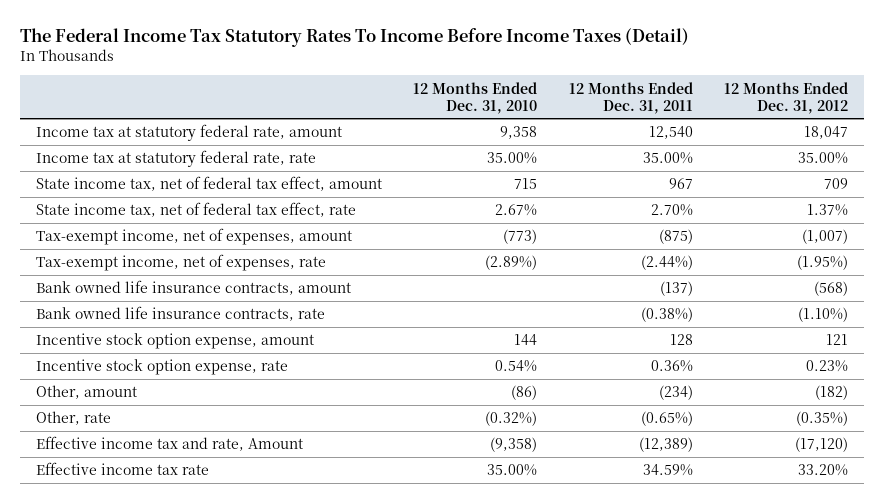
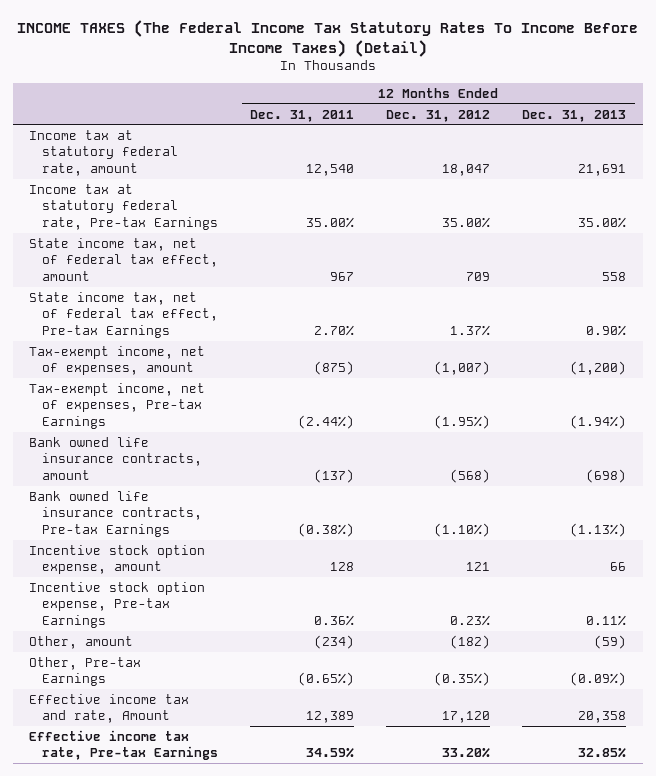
[19,27,689,47] The Federal Income Tax Statutory Rates To Income Before Income Taxes (Detail) -> [16,20,638,58] INCOME TAXES (The Federal Income Tax Statutory Rates To Income Before Income Taxes) (Detail)
[413,81,538,114] 12 Months Ended Dec. 31, 2010 -> none
none -> [522,109,627,122] Dec. 31, 2013
[35,150,316,168] Income tax at statutory federal rate, rate -> [29,183,219,230] Income tax at statutory federal rate, Pre-tax Earnings
[35,202,356,218] State income tax, net of federal tax effect, rate -> [29,291,219,338] State income tax, net of federal tax effect, Pre-tax Earnings
[35,254,326,272] Tax-exempt income, net of expenses, rate -> [29,382,206,429] Tax-exempt income, net of expenses, Pre-tax Earnings
[35,306,325,322] Bank owned life insurance contracts, rate -> [29,490,203,537] Bank owned life insurance contracts, Pre-tax Earnings
[35,359,288,376] Incentive stock option expense, rate -> [29,581,206,628] Incentive stock option expense, Pre-tax Earnings
[35,411,111,426] Other, rate -> [29,656,142,687] Other, Pre-tax Earnings
[638,437,693,453] (12,389) -> [306,711,355,724] 12,389
[795,437,849,453] (17,120) -> [442,711,491,724] 17,120
[35,462,209,476] Effective income tax rate -> [29,729,219,761] Effective income tax rate, Pre-tax Earnings

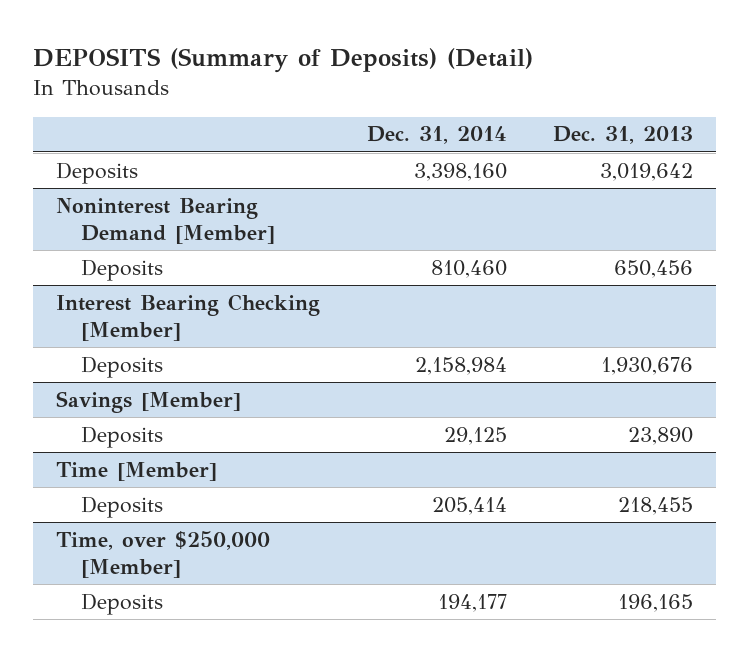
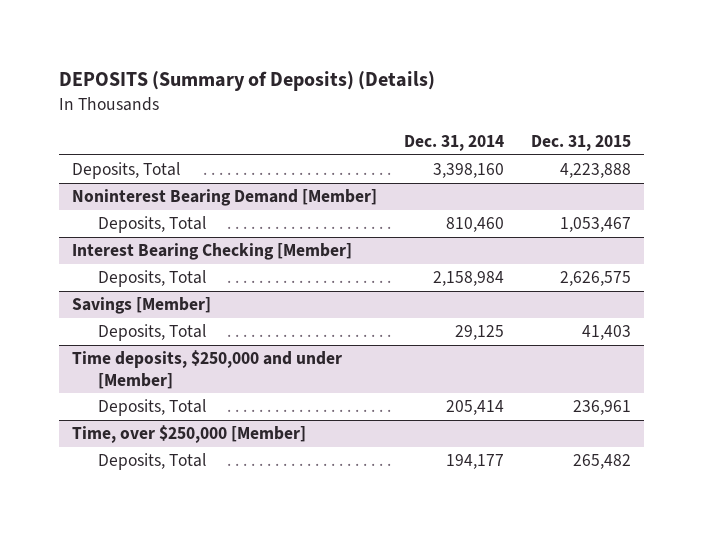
[32,48,533,74] DEPOSITS (Summary of Deposits) (Detail) -> [59,71,436,92] DEPOSITS (Summary of Deposits) (Details)
[553,126,694,145] Dec. 31, 2013 -> none
none -> [531,134,632,151] Dec. 31, 2015
[56,161,139,184] Deposits -> [72,162,181,180] Deposits, Total
[81,258,164,281] Deposits -> [98,216,207,234] Deposits, Total
[81,355,164,378] Deposits -> [98,270,207,288] Deposits, Total
[81,425,164,448] Deposits -> [98,324,207,342] Deposits, Total
[56,461,218,481] Time [Member] -> [72,350,343,389] Time deposits, $250,000 and under [Member]
[81,495,164,518] Deposits -> [98,399,207,417] Deposits, Total
[81,592,164,615] Deposits -> [98,453,207,471] Deposits, Total

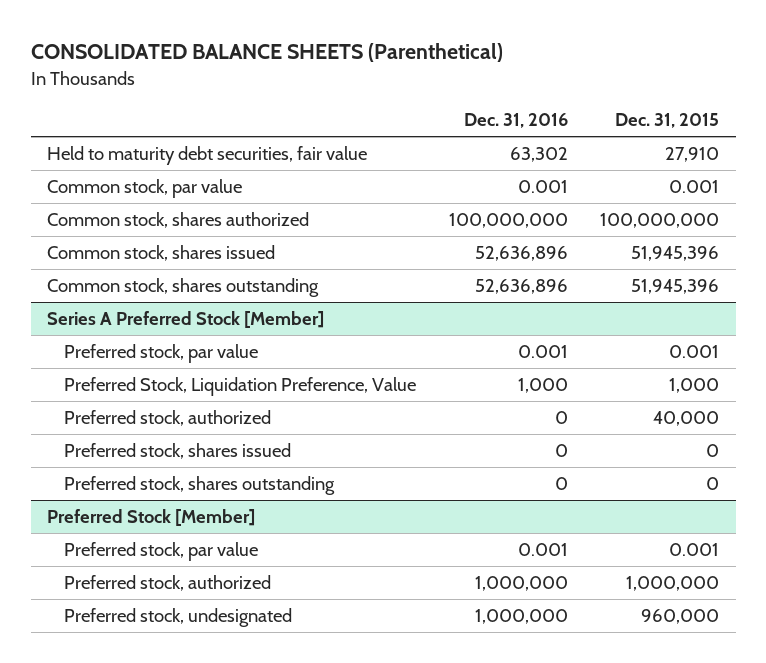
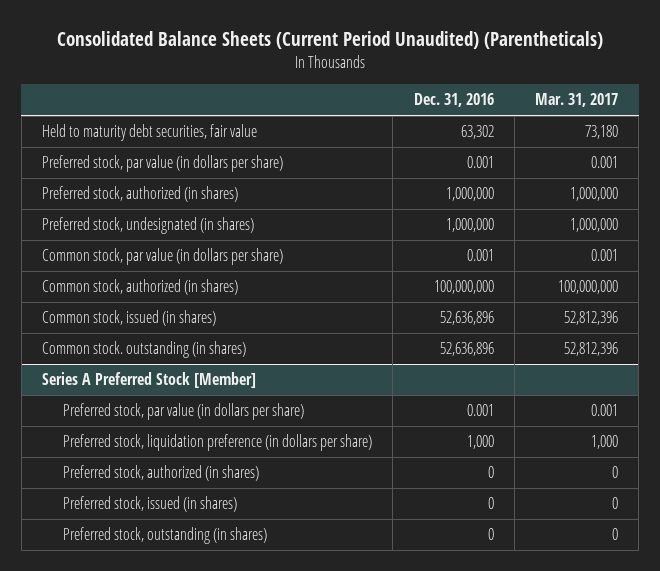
[30,43,503,63] CONSOLIDATED BALANCE SHEETS (Parenthetical) -> [57,31,604,50] Consolidated Balance Sheets (Current Period Unaudited) (Parentheticals)
[615,113,720,129] Dec. 31, 2015 -> none
none -> [534,93,618,108] Mar. 31, 2017
none -> [42,155,284,173] Preferred stock, par value (in dollars per share)
none -> [42,186,239,203] Preferred stock, authorized (in shares)
none -> [42,217,255,235] Preferred stock, undesignated (in shares)
[46,178,242,198] Common stock, par value -> [42,248,284,266] Common stock, par value (in dollars per share)
[46,211,309,228] Common stock, shares authorized -> [42,279,239,296] Common stock, authorized (in shares)
[46,244,275,261] Common stock, shares issued -> [42,310,217,327] Common stock, issued (in shares)
[46,277,319,297] Common stock, shares outstanding -> [42,341,247,359] Common stock. outstanding (in shares)
[64,376,417,396] Preferred Stock, Liquidation Preference, Value -> none
[46,508,255,526] Preferred Stock [Member] -> none
[64,541,259,561] Preferred stock, par value -> none
[64,574,272,591] Preferred stock, authorized -> none
[64,607,293,627] Preferred stock, undesignated -> none
[64,343,259,363] Preferred stock, par value -> [63,403,305,421] Preferred stock, par value (in dollars per share)
none -> [63,434,373,452] Preferred stock, liquidation preference (in dollars per share)
[64,409,272,426] Preferred stock, authorized -> [63,465,260,482] Preferred stock, authorized (in shares)
[64,442,292,459] Preferred stock, shares issued -> [63,496,238,513] Preferred stock, issued (in shares)
[64,475,336,495] Preferred stock, shares outstanding -> [63,527,268,545] Preferred stock, outstanding (in shares)

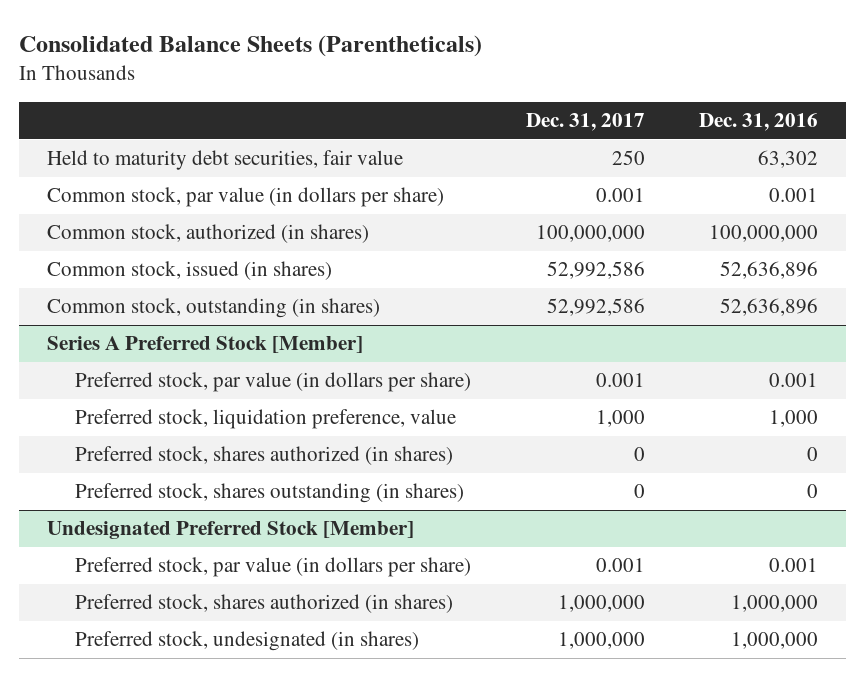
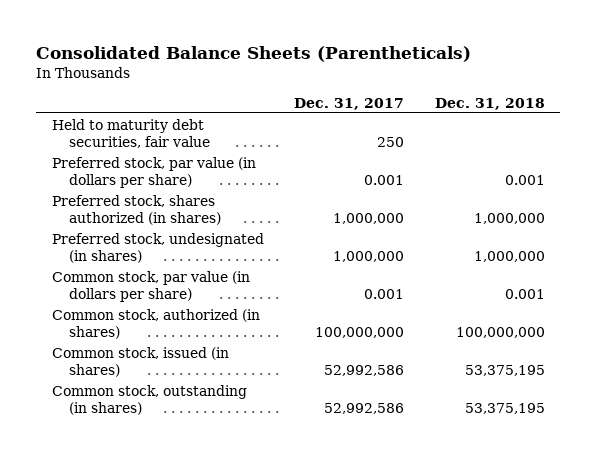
[699,113,819,132] Dec. 31, 2016 -> none
none -> [434,97,545,110] Dec. 31, 2018
none -> [51,156,256,189] Preferred stock, par value (in dollars per share)
none -> [51,194,222,226] Preferred stock, shares authorized (in shares)
none -> [51,232,264,264] Preferred stock, undesignated (in shares)
[46,336,363,354] Series A Preferred Stock [Member] -> none
[75,372,472,393] Preferred stock, par value (in dollars per share) -> none
[75,409,457,430] Preferred stock, liquidation preference, value -> none
[75,446,454,466] Preferred stock, shares authorized (in shares) -> none
[75,483,465,504] Preferred stock, shares outstanding (in shares) -> none
[46,521,414,540] Undesignated Preferred Stock [Member] -> none
[75,557,472,578] Preferred stock, par value (in dollars per share) -> none
[75,594,454,614] Preferred stock, shares authorized (in shares) -> none
[75,631,420,652] Preferred stock, undesignated (in shares) -> none

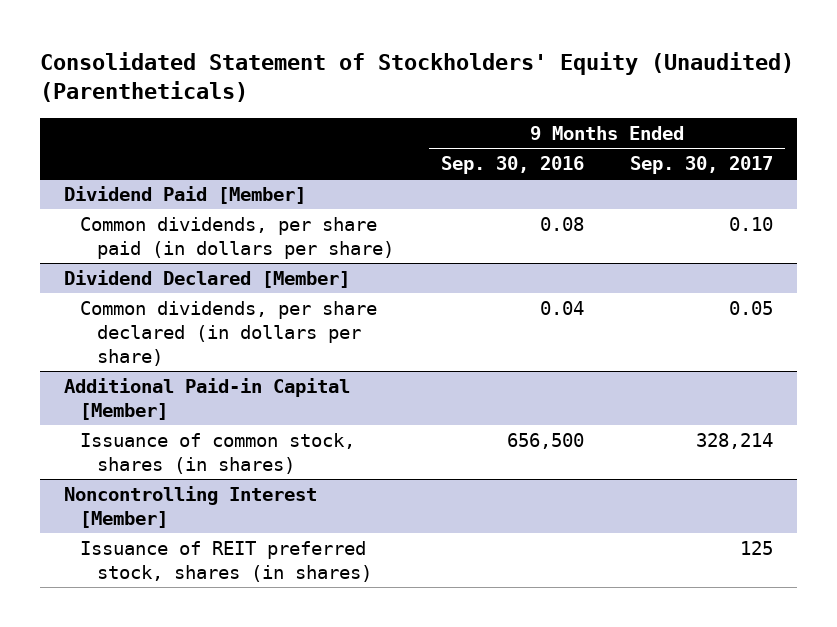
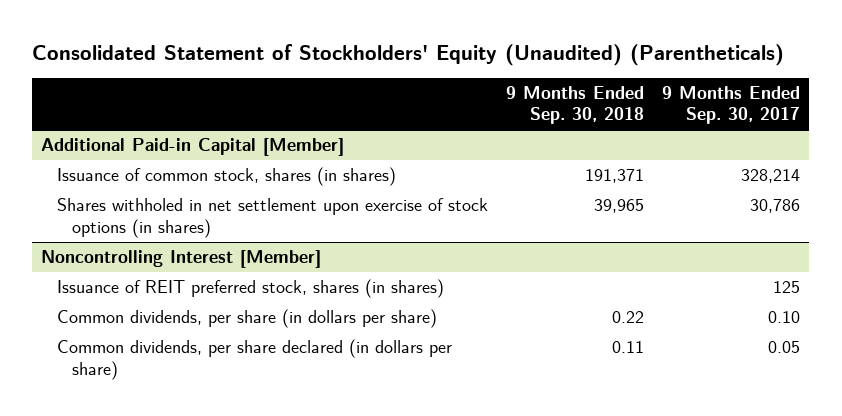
[440,156,584,175] Sep. 30, 2016 -> none
none -> [506,85,645,125] 9 Months Ended Sep. 30, 2018
[63,185,306,204] Dividend Paid [Member] -> none
[80,216,394,259] Common dividends, per share paid (in dollars per share) -> none
[63,269,350,288] Dividend Declared [Member] -> none
[80,300,378,367] Common dividends, per share declared (in dollars per share) -> none
none -> [56,198,488,238] Shares withholed in net settlement upon exercise of stock options (in shares)
none -> [56,309,437,329] Common dividends, per share (in dollars per share)
none -> [56,339,452,380] Common dividends, per share declared (in dollars per share)

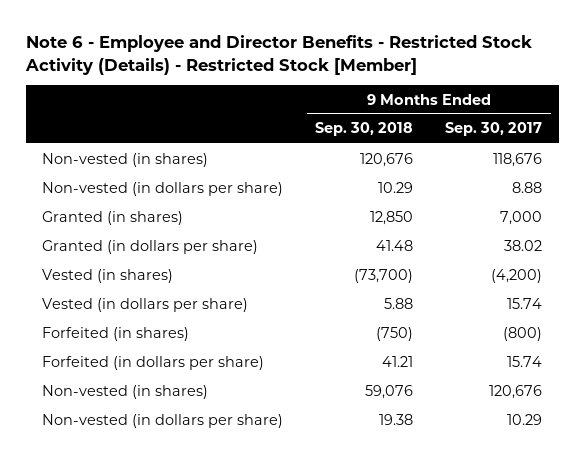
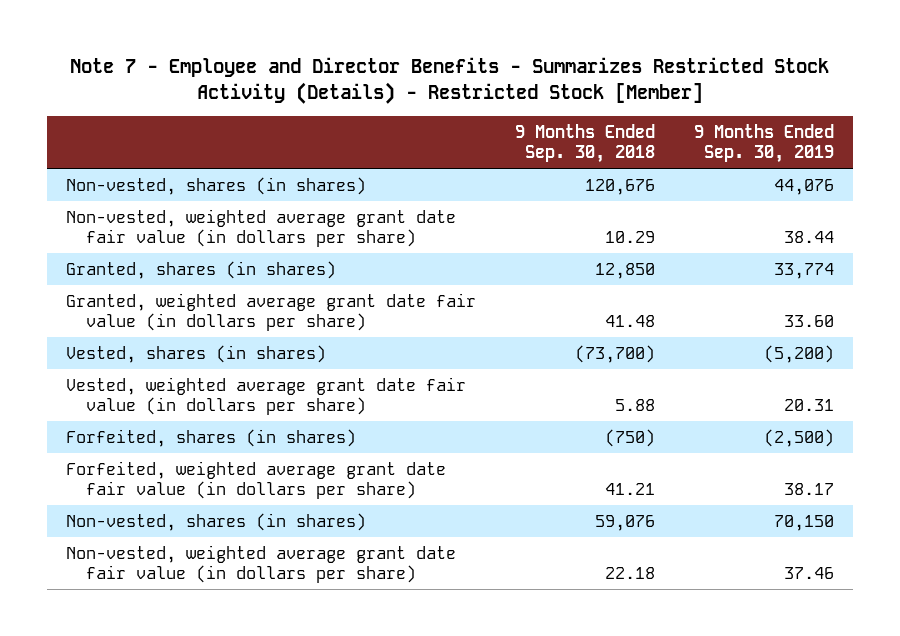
[24,35,532,75] Note 6 - Employee and Director Benefits - Restricted Stock Activity (Details) - Restricted Stock [Member] -> [69,57,829,105] Note 7 - Employee and Director Benefits - Summarizes Restricted Stock Activity (Details) - Restricted Stock [Member]
[445,122,543,137] Sep. 30, 2017 -> none
none -> [693,123,834,164] 9 Months Ended Sep. 30, 2019
[41,152,208,167] Non-vested (in shares) -> [66,176,367,195] Non-vested, shares (in shares)
[41,181,283,196] Non-vested (in dollars per share) -> [66,208,457,248] Non-vested, weighted average grant date fair value (in dollars per share)
[41,210,183,225] Granted (in shares) -> [66,260,337,279] Granted, shares (in shares)
[41,239,258,254] Granted (in dollars per share) -> [66,292,477,332] Granted, weighted average grant date fair value (in dollars per share)
[41,268,173,283] Vested (in shares) -> [66,344,327,363] Vested, shares (in shares)
[41,297,248,312] Vested (in dollars per share) -> [66,376,467,416] Vested, weighted average grant date fair value (in dollars per share)
[41,326,189,341] Forfeited (in shares) -> [66,428,357,447] Forfeited, shares (in shares)
[41,355,264,370] Forfeited (in dollars per share) -> [66,460,447,500] Forfeited, weighted average grant date fair value (in dollars per share)
[41,384,208,399] Non-vested (in shares) -> [66,512,367,531] Non-vested, shares (in shares)
[41,413,283,428] Non-vested (in dollars per share) -> [66,544,457,584] Non-vested, weighted average grant date fair value (in dollars per share)
[379,413,414,425] 19.38 -> [604,567,655,580] 22.18

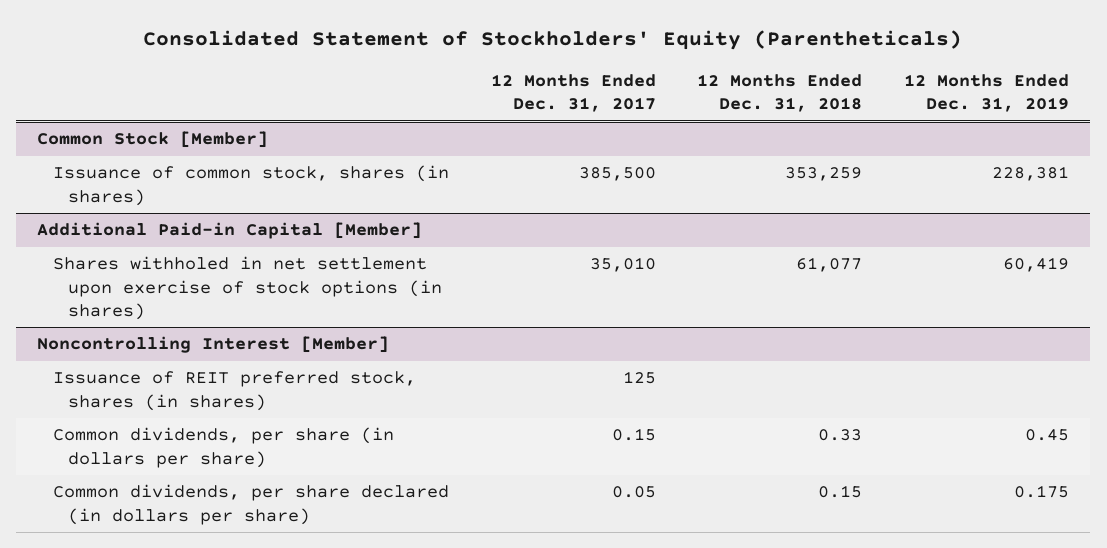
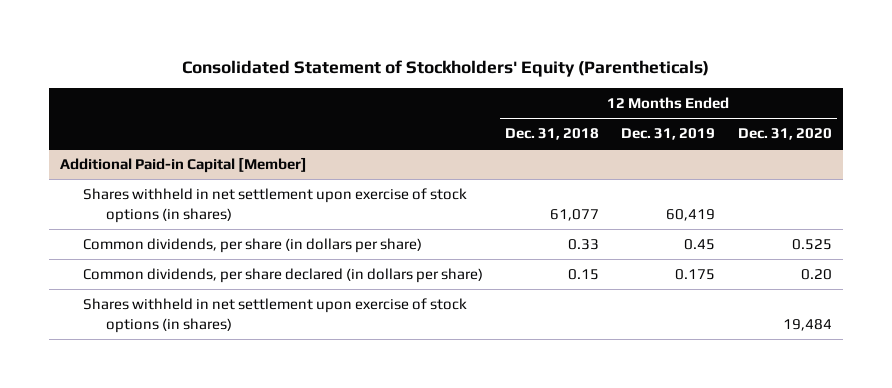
[490,74,656,113] 12 Months Ended Dec. 31, 2017 -> none
none -> [737,128,832,141] Dec. 31, 2020
[37,131,269,149] Common Stock [Member] -> none
[52,165,449,206] Issuance of common stock, shares (in shares) -> none
[37,336,390,354] Noncontrolling Interest [Member] -> none
[52,371,416,411] Issuance of REIT preferred stock, shares (in shares) -> none
[52,256,443,321] Shares withholed in net settlement upon exercise of stock options (in shares) -> [82,188,467,223] Shares withheld in net settlement upon exercise of stock options (in shares)
none -> [82,298,467,333] Shares withheld in net settlement upon exercise of stock options (in shares)

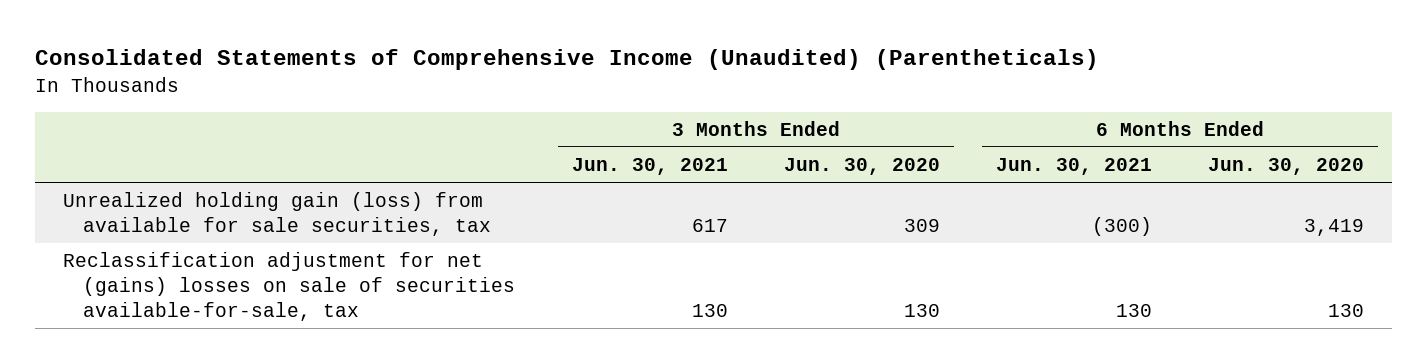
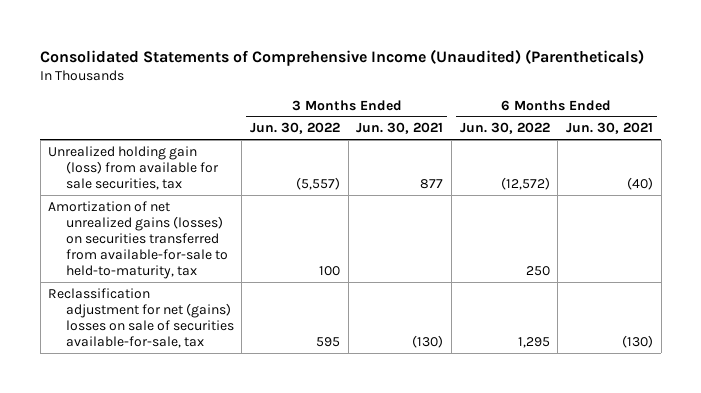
[783,158,940,176] Jun. 30, 2020 -> none
[1207,158,1364,176] Jun. 30, 2020 -> none
none -> [249,122,340,135] Jun. 30, 2022
none -> [459,122,550,135] Jun. 30, 2022
[691,218,728,232] 617 -> [420,178,444,189] 877
[1091,216,1152,236] (300) -> [626,176,653,190] (40)
none -> [48,200,228,280] Amortization of net unrealized gains (losses) on securities transferred from available-for-sale to held-to-maturity, tax
[691,303,728,317] 130 -> [412,334,444,348] (130)
[1115,303,1152,317] 130 -> [621,334,653,348] (130)

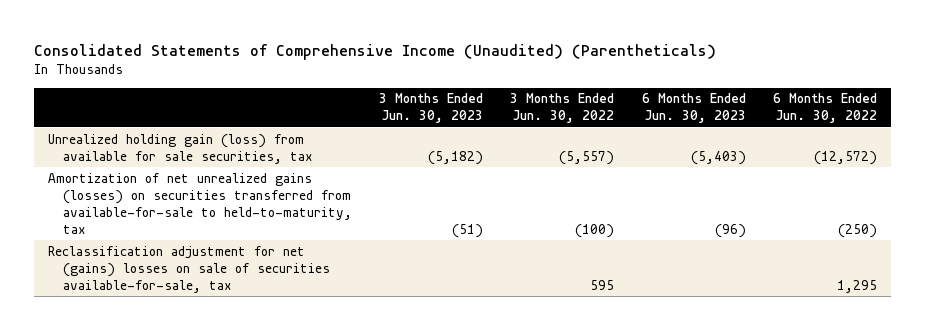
[356,122,444,135] Jun. 30, 2021 -> none
[565,122,653,135] Jun. 30, 2021 -> none
none -> [379,93,484,124] 3 Months Ended Jun. 30, 2023
none -> [641,93,746,124] 6 Months Ended Jun. 30, 2023
[318,266,340,277] 100 -> [575,223,615,238] (100)
[525,266,550,277] 250 -> [838,223,878,238] (250)

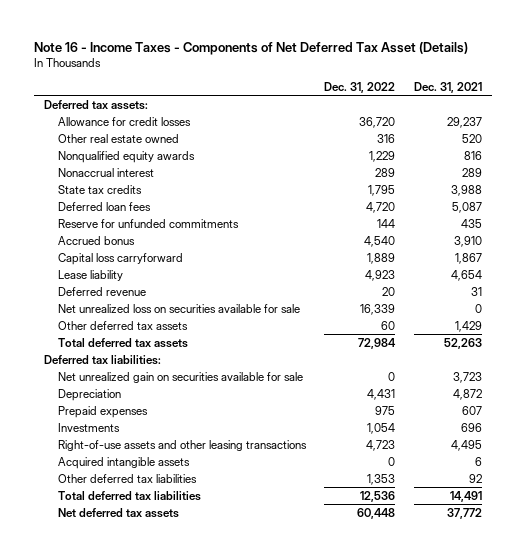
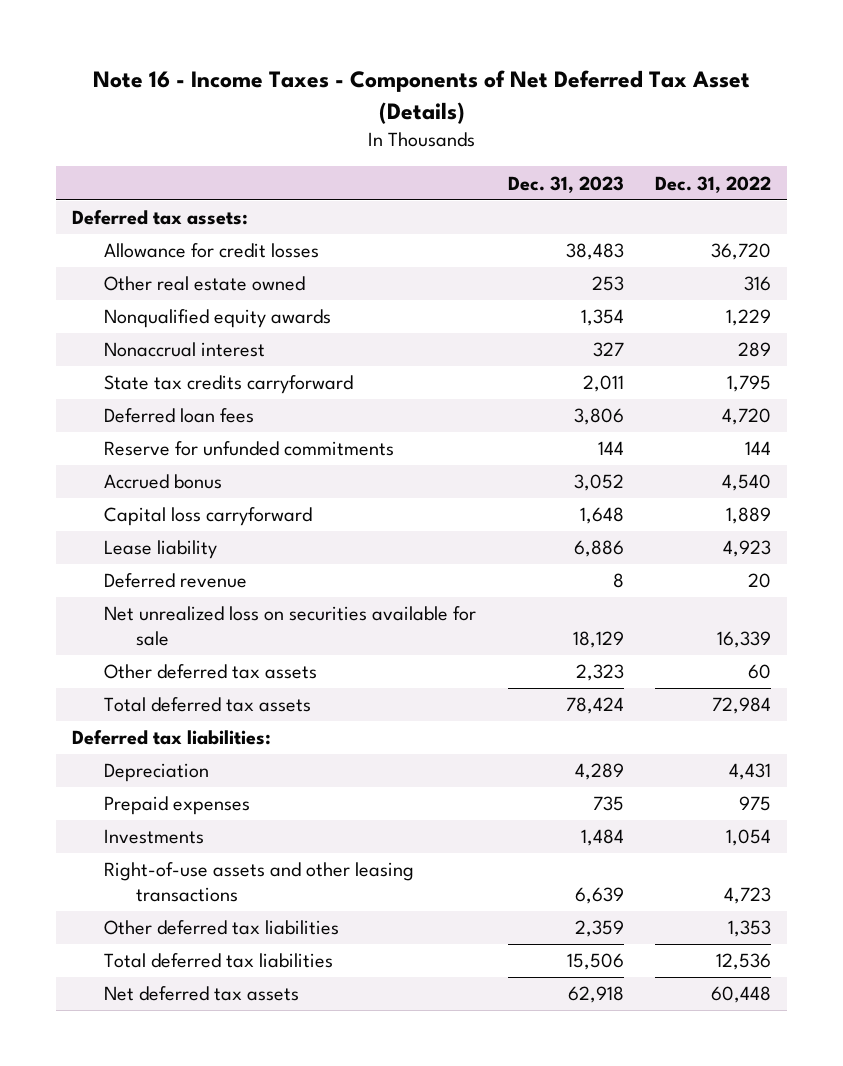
[414,82,483,94] Dec. 31, 2021 -> none
none -> [507,175,624,193] Dec. 31, 2023
[57,184,142,194] State tax credits -> [103,375,353,395] State tax credits carryforward
[57,371,303,383] Net unrealized gain on securities available for sale -> none
[57,456,190,469] Acquired intangible assets -> none

